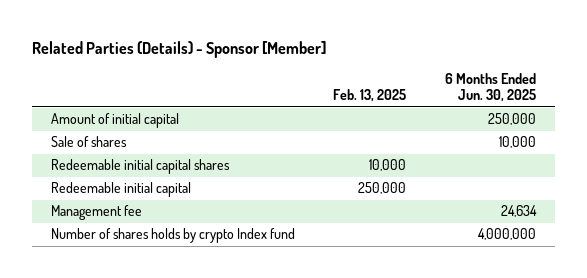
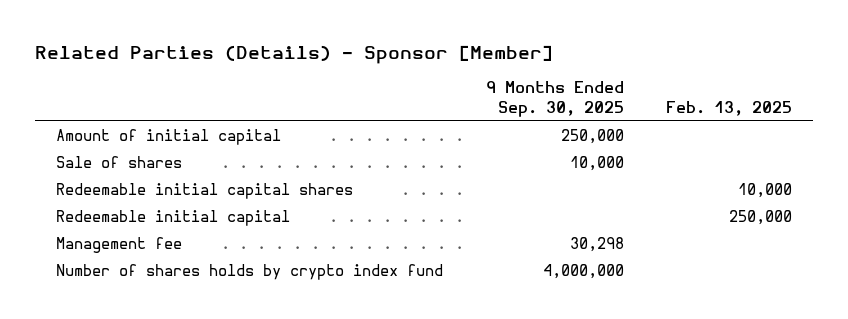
[444,73,536,103] 6 Months Ended Jun. 30, 2025 -> none
none -> [485,81,624,117] 9 Months Ended Sep. 30, 2025
[51,228,296,244] Number of shares holds by crypto Index fund -> [56,264,444,281] Number of shares holds by crypto index fund

